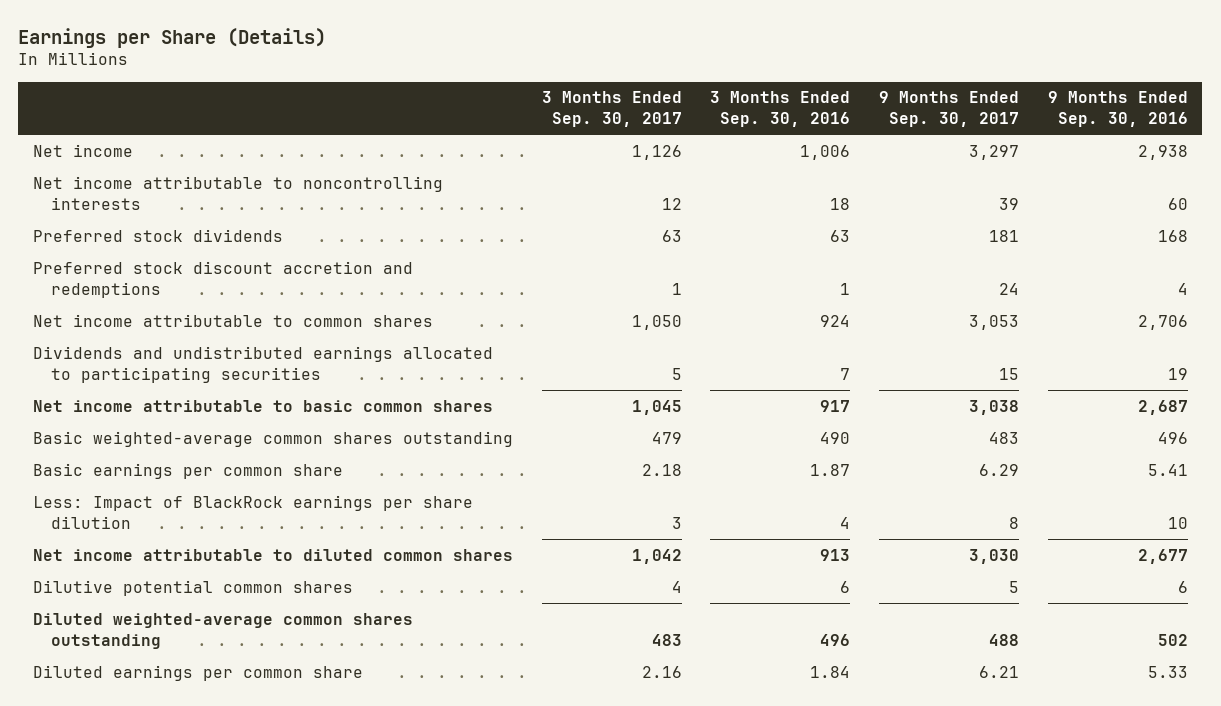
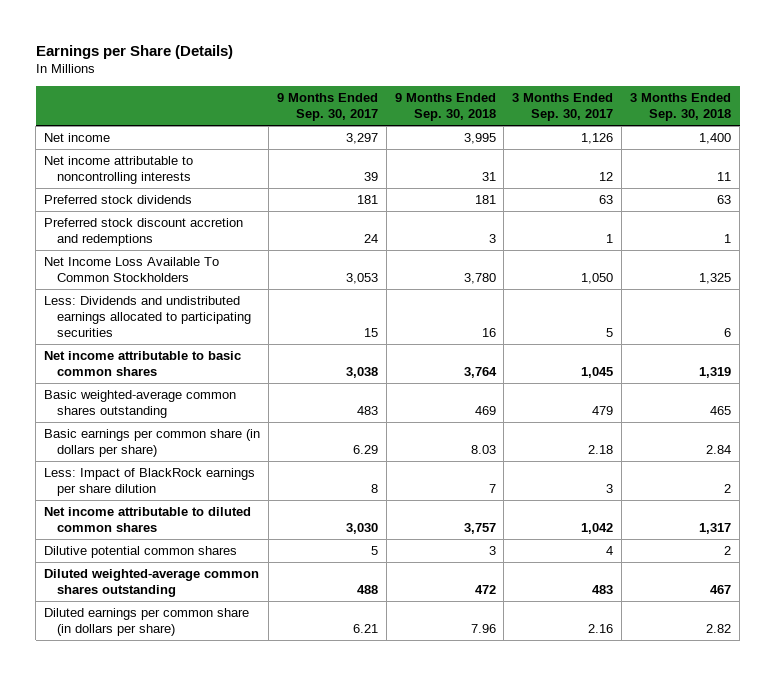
[710,91,851,128] 3 Months Ended Sep. 30, 2016 -> none
[1047,91,1188,128] 9 Months Ended Sep. 30, 2016 -> none
none -> [394,92,496,122] 9 Months Ended Sep. 30, 2018
none -> [630,92,732,122] 3 Months Ended Sep. 30, 2018
[32,313,433,327] Net income attributable to common shares -> [44,256,220,283] Net Income Loss Available To Common Stockholders
[32,345,493,383] Dividends and undistributed earnings allocated to participating securities -> [44,295,252,338] Less: Dividends and undistributed earnings allocated to participating securities
[32,462,343,479] Basic earnings per common share -> [44,428,261,458] Basic earnings per common share (in dollars per share)
[32,664,363,681] Diluted earnings per common share -> [44,607,250,637] Diluted earnings per common share (in dollars per share)

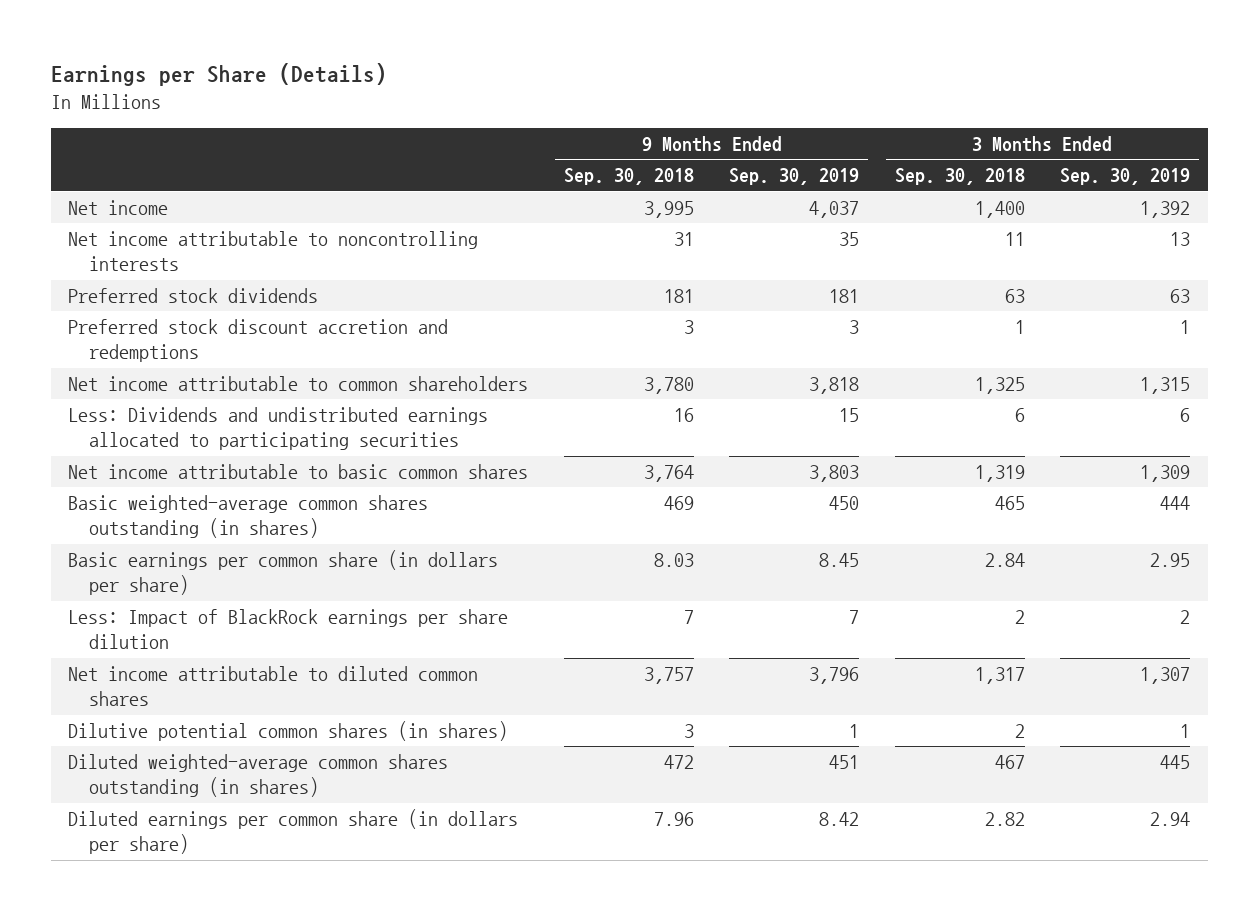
[276,92,378,122] 9 Months Ended Sep. 30, 2017 -> none
[512,92,614,122] 3 Months Ended Sep. 30, 2017 -> none
none -> [729,168,860,186] Sep. 30, 2019
none -> [1060,168,1191,186] Sep. 30, 2019
[44,256,220,283] Net Income Loss Available To Common Stockholders -> [68,376,529,392] Net income attributable to common shareholders
[44,389,237,419] Basic weighted-average common shares outstanding -> [68,495,429,539] Basic weighted-average common shares outstanding (in shares)
[44,545,238,558] Dilutive potential common shares -> [68,721,509,742] Dilutive potential common shares (in shares)
[44,568,260,598] Diluted weighted-average common shares outstanding -> [68,754,449,798] Diluted weighted-average common shares outstanding (in shares)

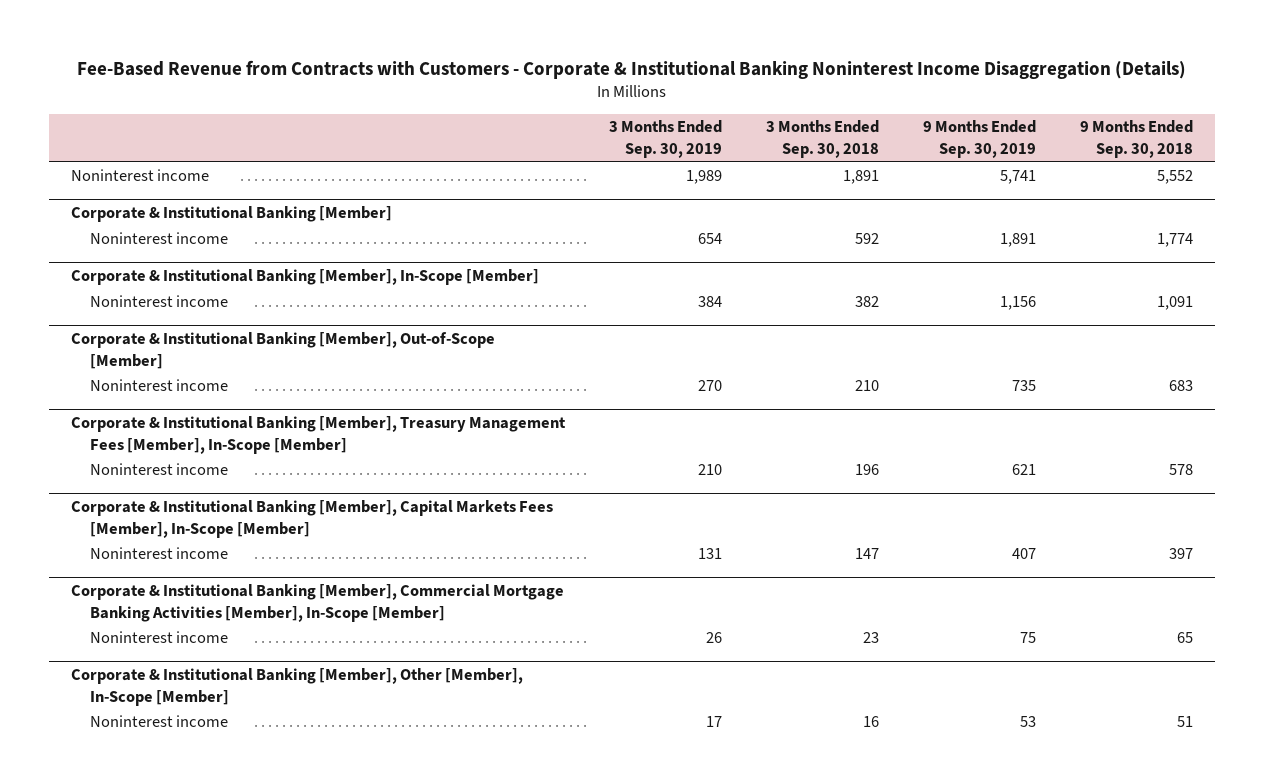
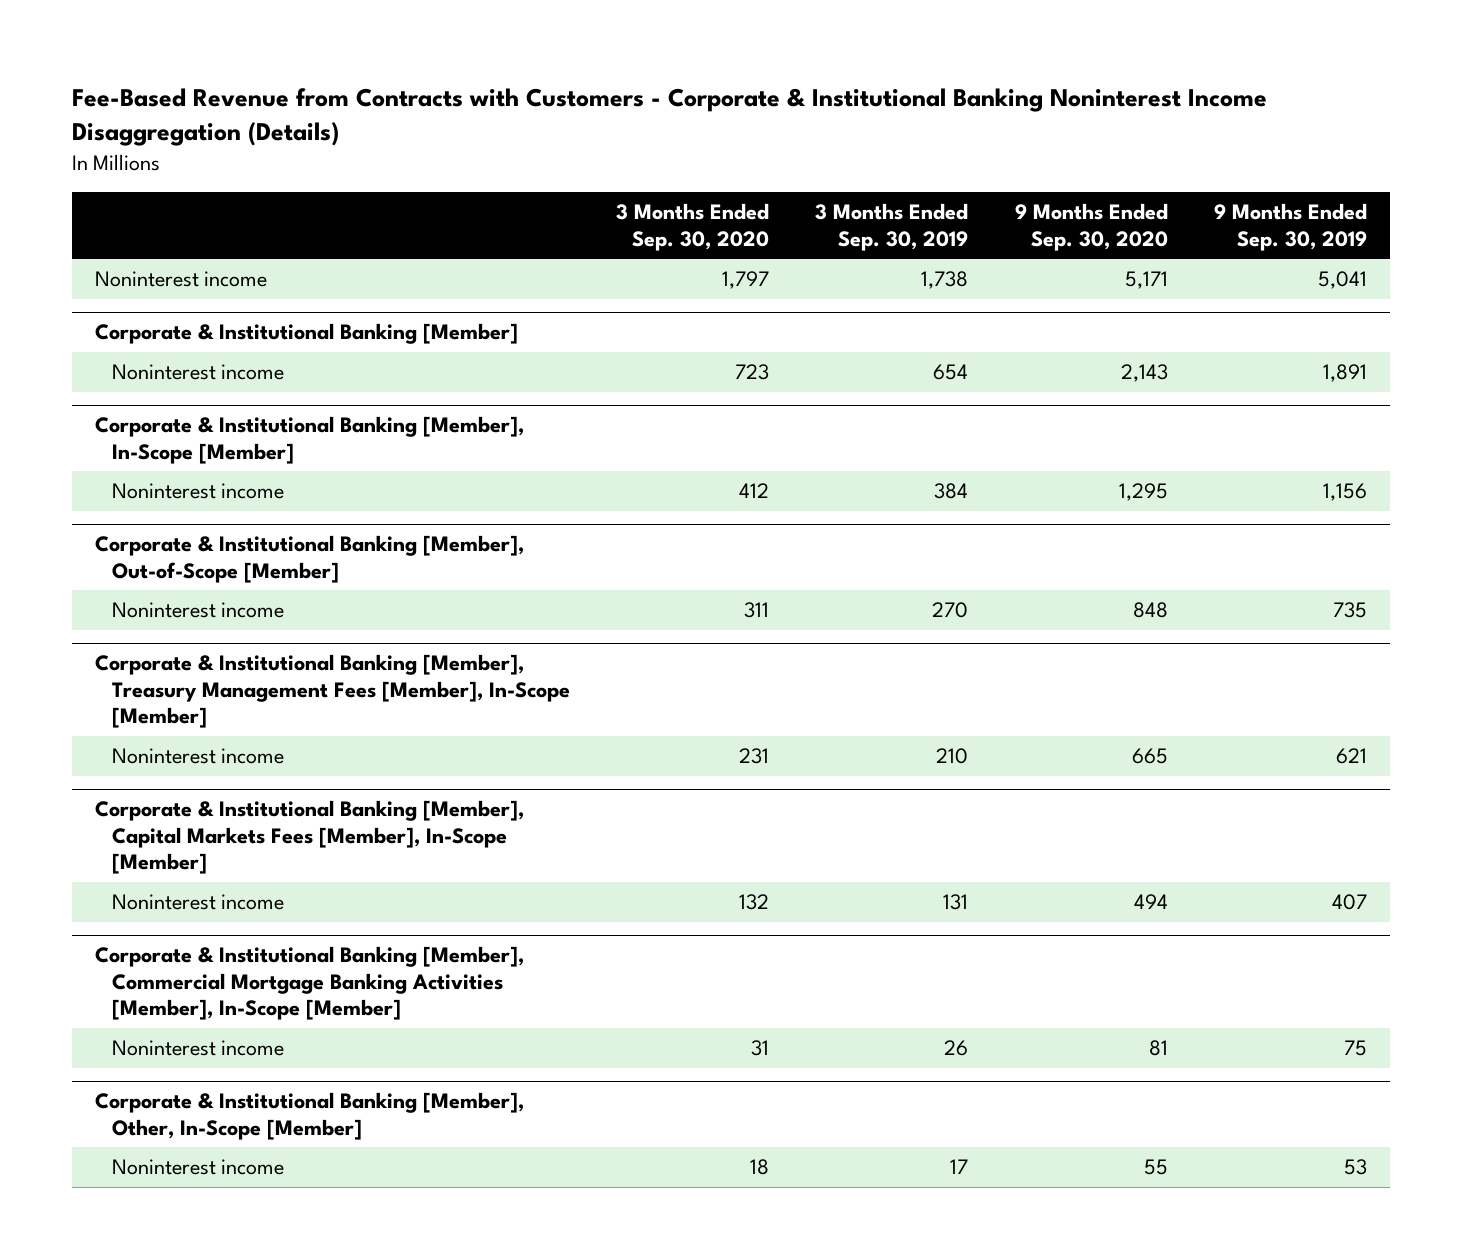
[765,120,879,159] 3 Months Ended Sep. 30, 2018 -> none
[1079,120,1193,159] 9 Months Ended Sep. 30, 2018 -> none
none -> [616,203,770,251] 3 Months Ended Sep. 30, 2020
none -> [1014,203,1168,251] 9 Months Ended Sep. 30, 2020
[685,170,722,185] 1,989 -> [921,271,969,290] 1,738
[999,170,1036,185] 5,741 -> [1317,271,1367,290] 5,041
[70,668,523,706] Corporate & Institutional Banking [Member], Other [Member], In-Scope [Member] -> [94,1092,524,1140] Corporate & Institutional Banking [Member], Other, In-Scope [Member]

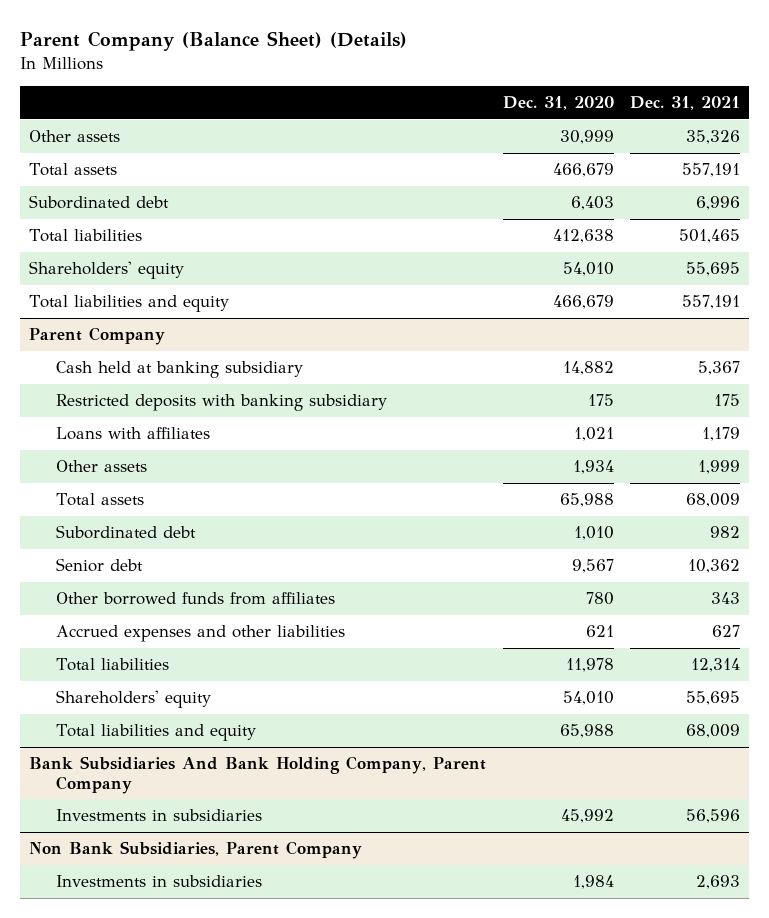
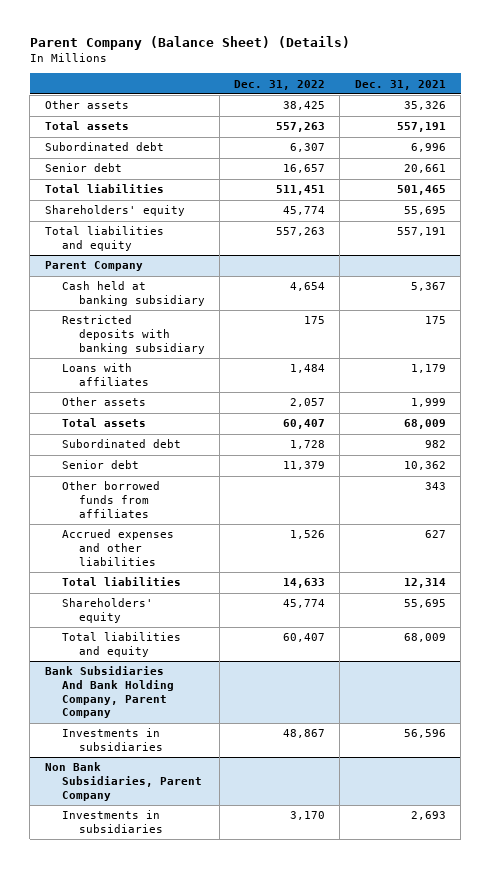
[502,96,614,111] Dec. 31, 2020 -> none
none -> [234,79,326,90] Dec. 31, 2022
none -> [44,163,122,173] Senior debt

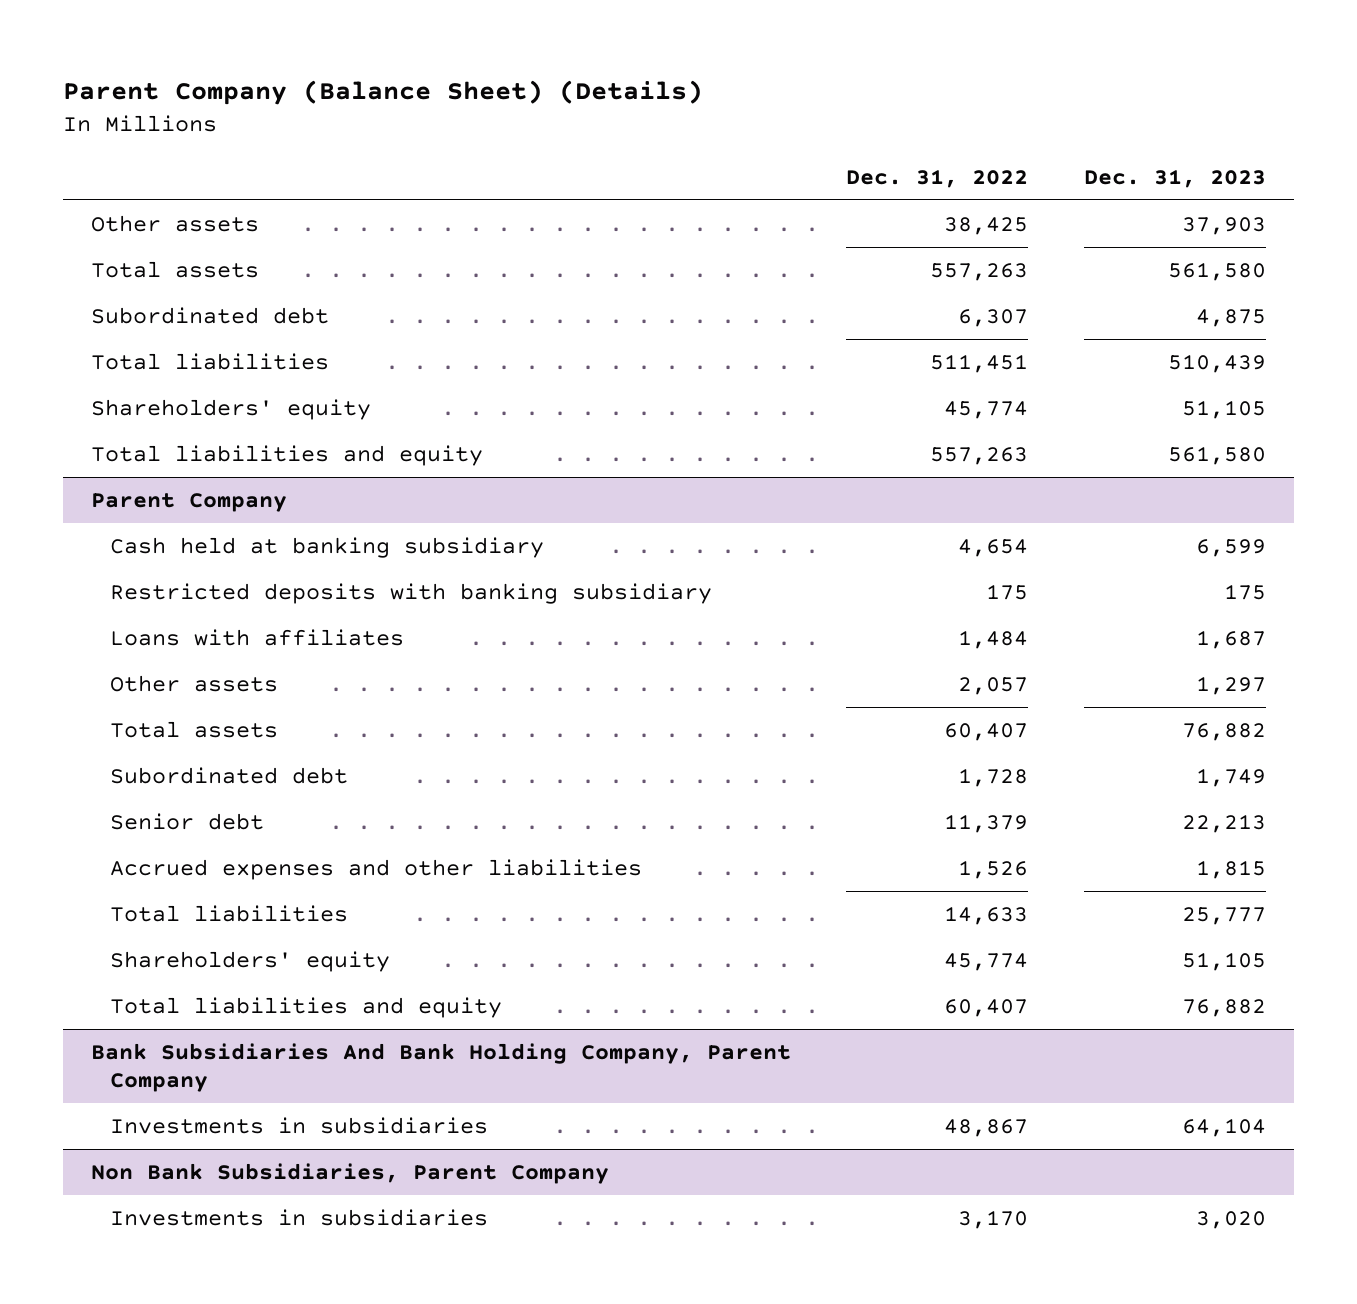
[354,79,446,90] Dec. 31, 2021 -> none
none -> [1083,168,1266,188] Dec. 31, 2023
[44,163,122,173] Senior debt -> none
[61,481,160,518] Other borrowed funds from affiliates -> none

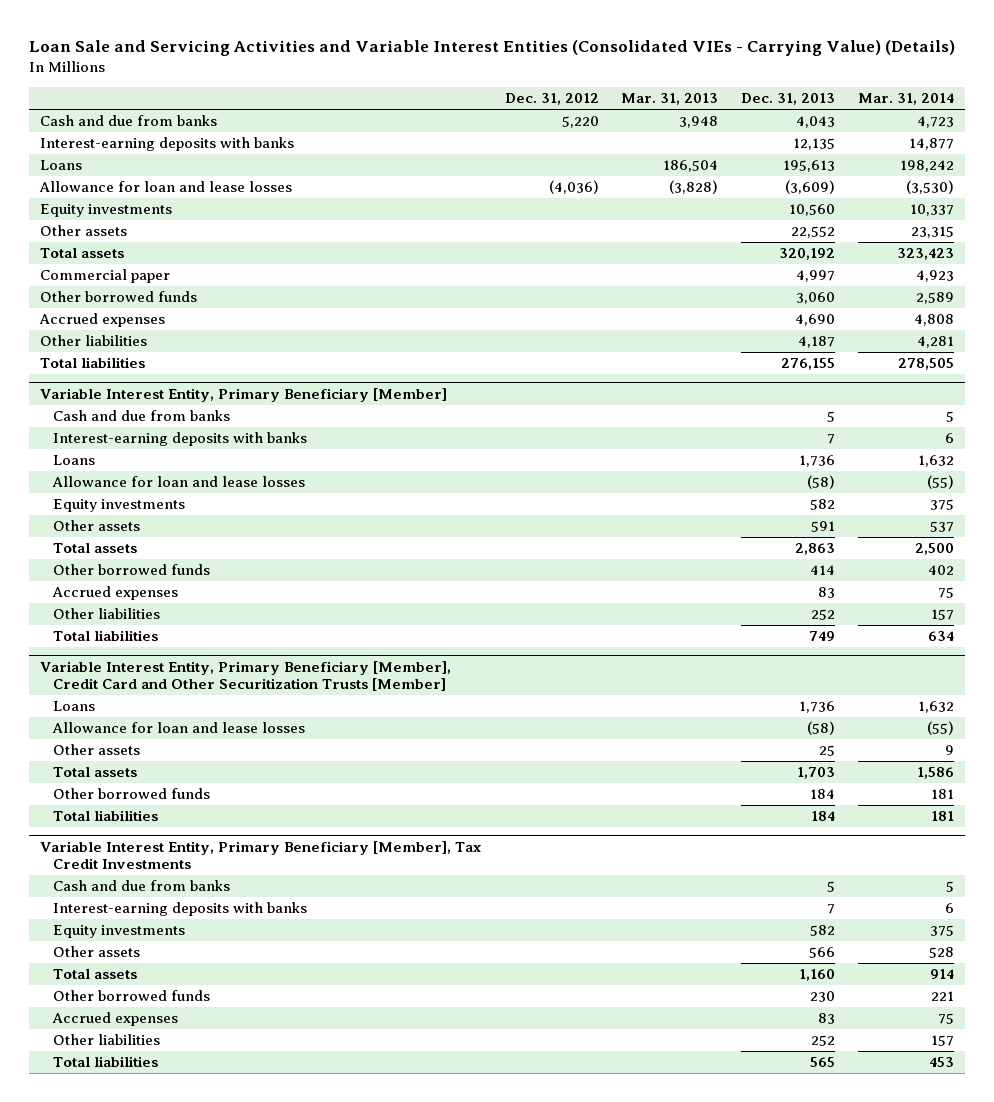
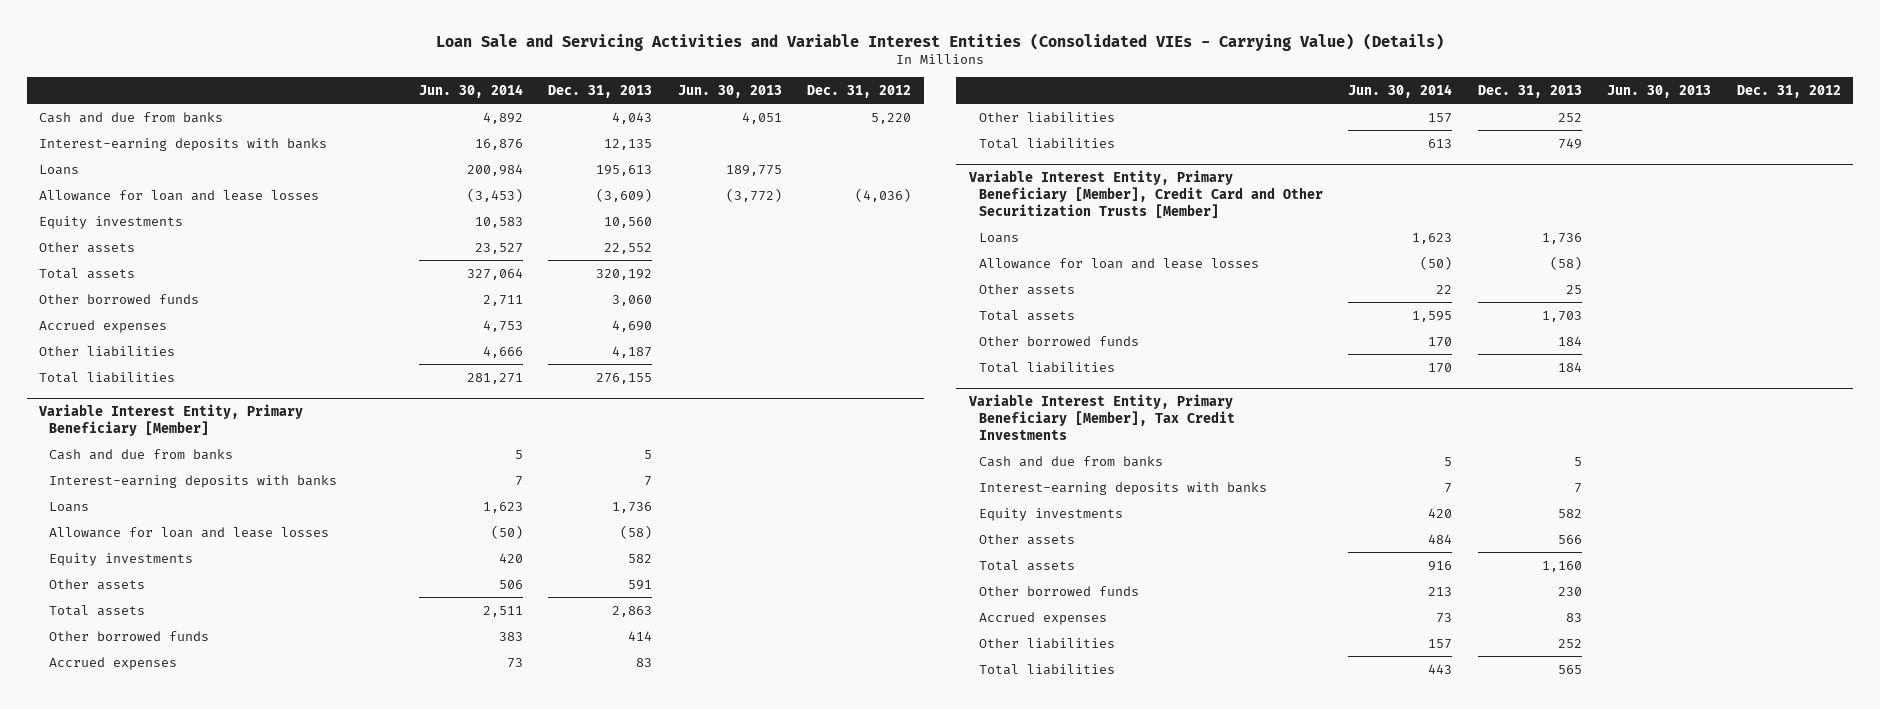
[621,93,719,106] Mar. 31, 2013 -> none
[857,93,954,106] Mar. 31, 2014 -> none
none -> [418,83,523,98] Jun. 30, 2014
none -> [677,84,782,98] Jun. 30, 2013
[40,269,171,284] Commercial paper -> none

